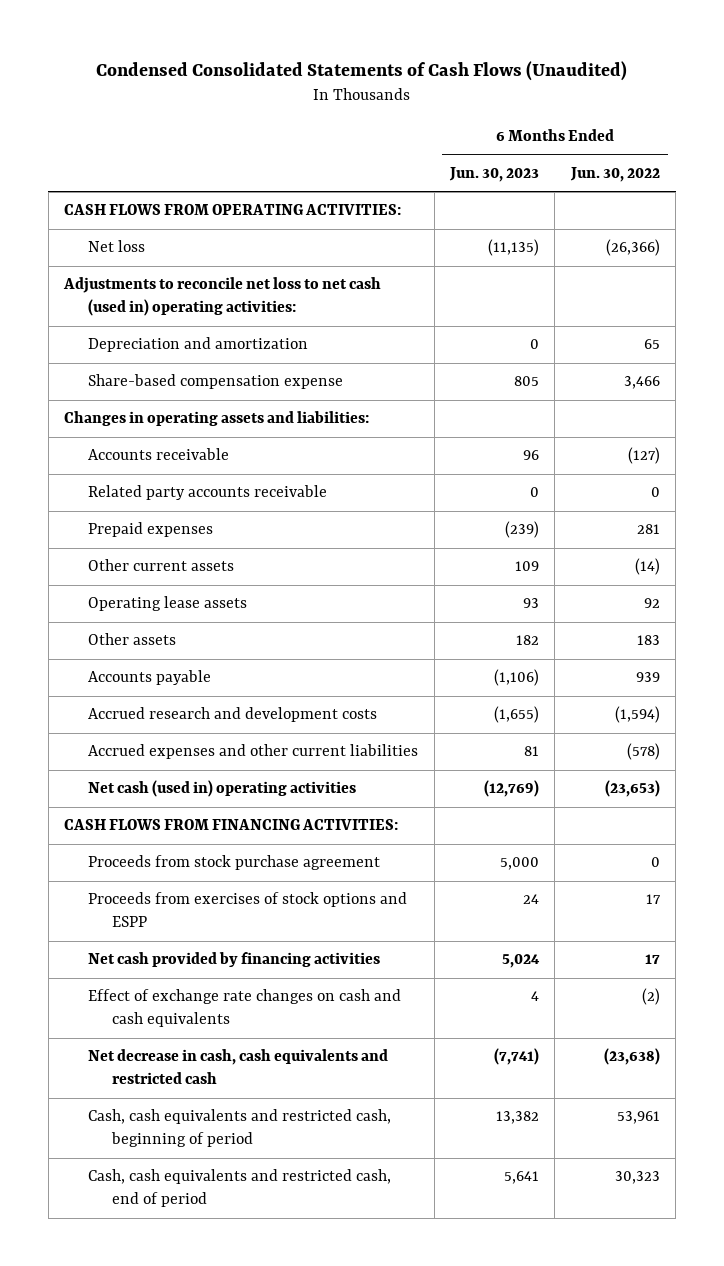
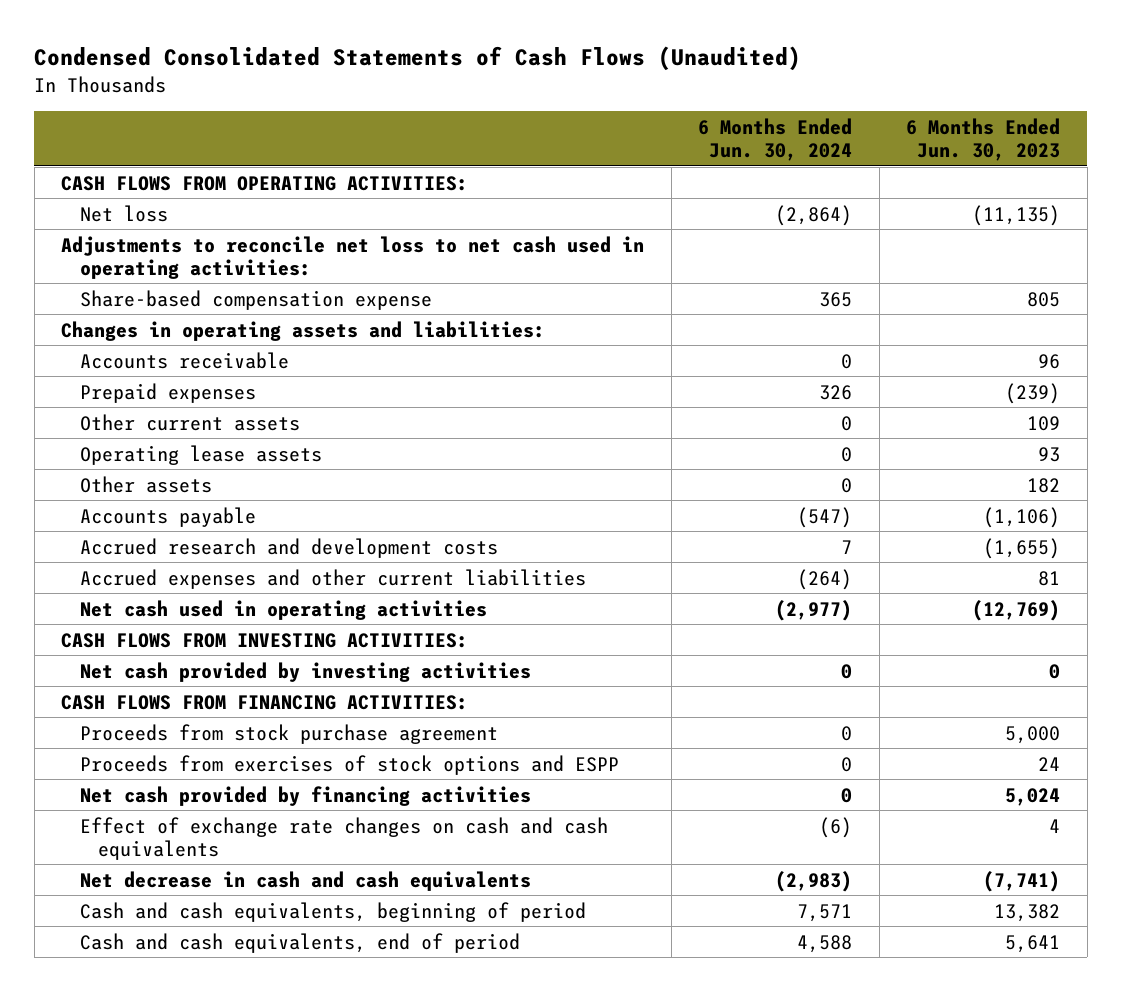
[569,166,660,182] Jun. 30, 2022 -> none
none -> [698,118,853,162] 6 Months Ended Jun. 30, 2024
[88,337,309,353] Depreciation and amortization -> none
[63,277,382,317] Adjustments to reconcile net loss to net cash (used in) operating activities: -> [61,235,645,279] Adjustments to reconcile net loss to net cash used in operating activities:
[88,485,328,501] Related party accounts receivable -> none
[88,780,357,798] Net cash (used in) operating activities -> [79,599,487,620] Net cash used in operating activities
none -> [61,632,469,648] CASH FLOWS FROM INVESTING ACTIVITIES:
none -> [79,661,531,682] Net cash provided by investing activities
[88,1049,389,1085] Net decrease in cash, cash equivalents and restricted cash -> [79,870,531,891] Net decrease in cash and cash equivalents
[88,1109,392,1148] Cash, cash equivalents and restricted cash, beginning of period -> [79,901,586,922] Cash and cash equivalents, beginning of period
[88,1169,392,1208] Cash, cash equivalents and restricted cash, end of period -> [79,932,520,953] Cash and cash equivalents, end of period

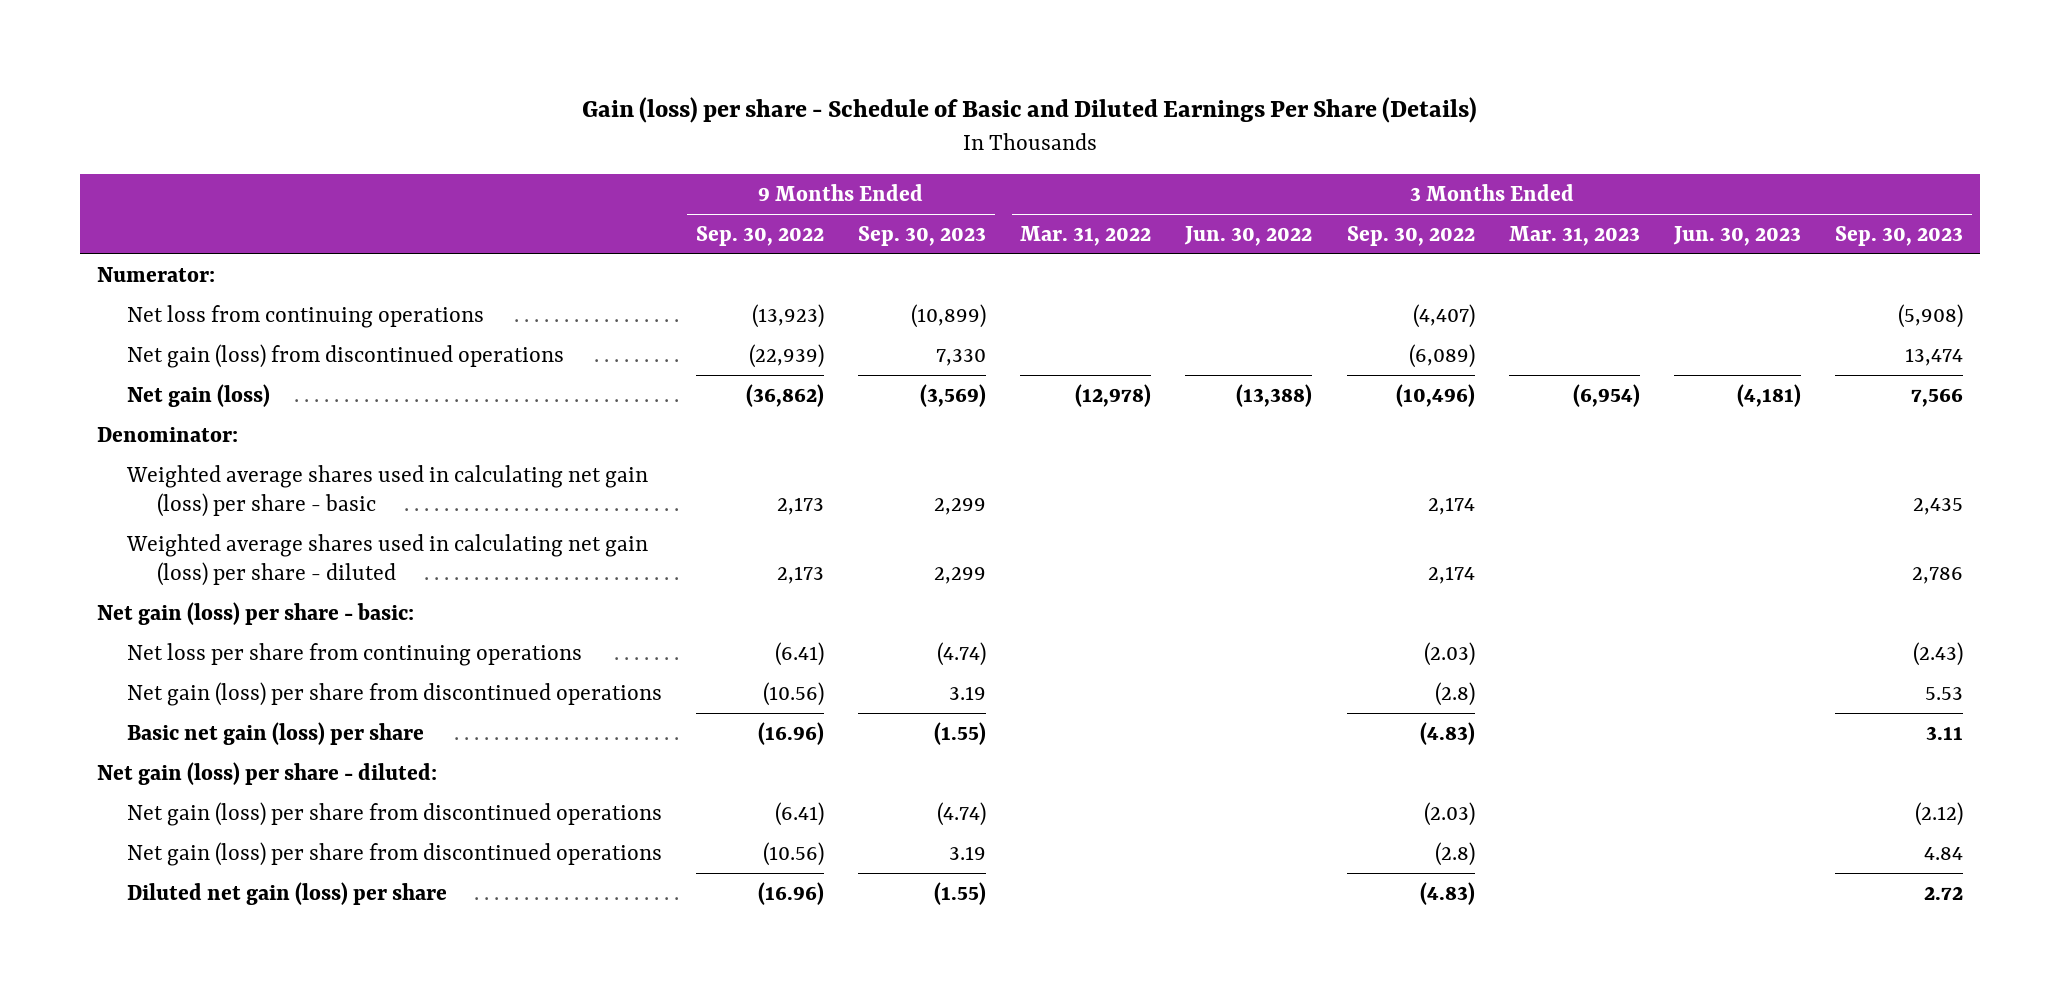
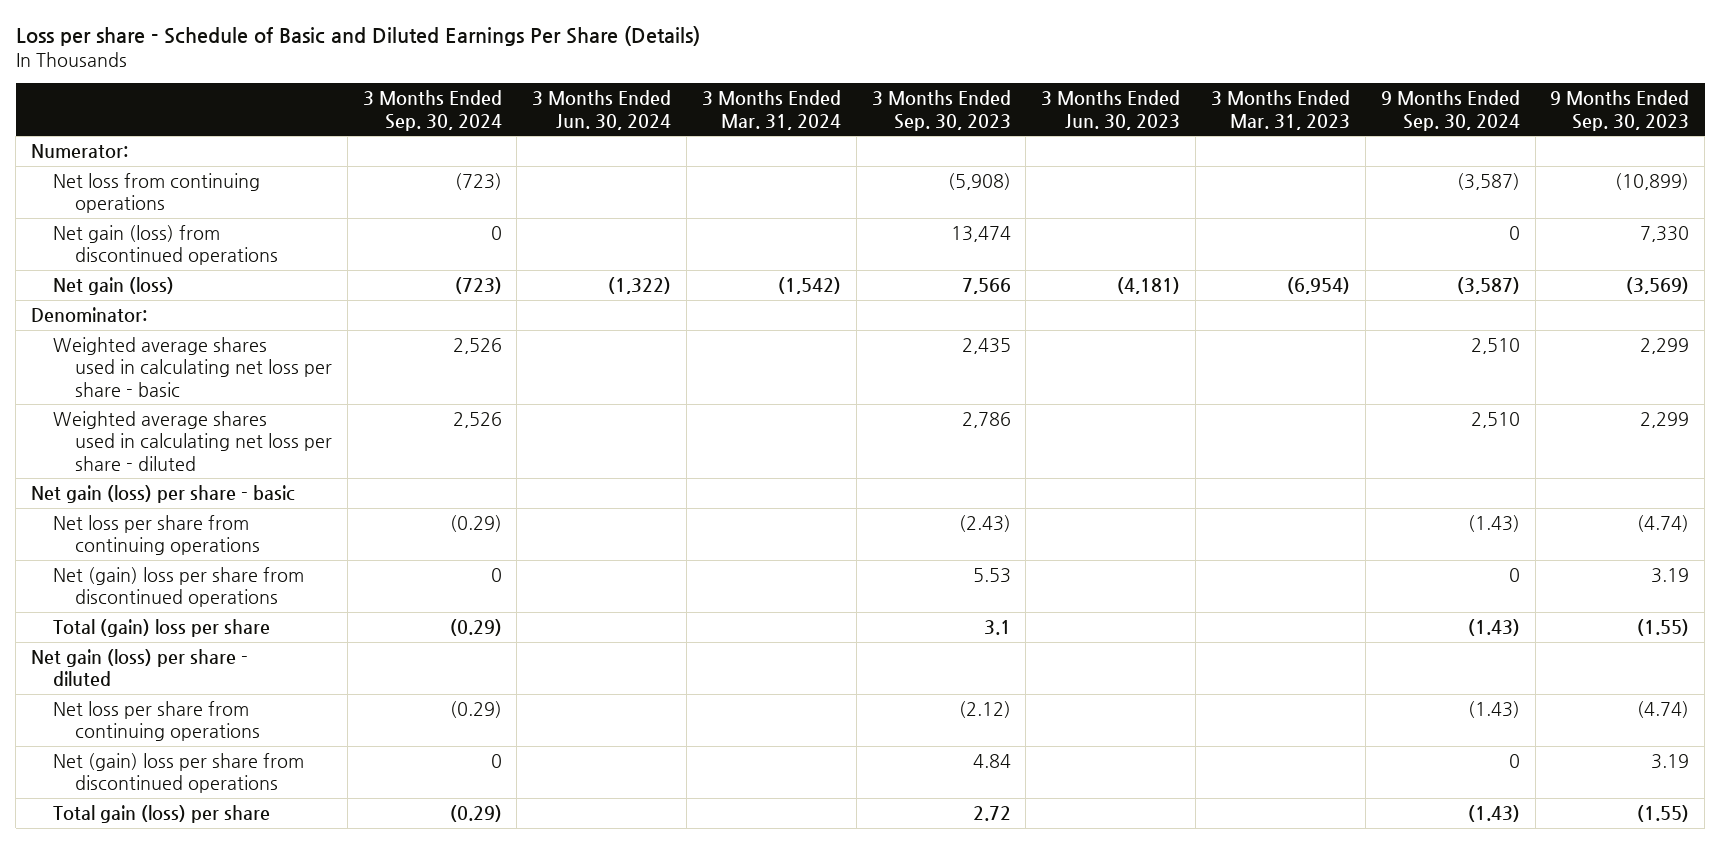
[581,97,1477,124] Gain (loss) per share - Schedule of Basic and Diluted Earnings Per Share (Details) -> [15,26,700,47] Loss per share - Schedule of Basic and Diluted Earnings Per Share (Details)
[695,225,824,246] Sep. 30, 2022 -> none
[1020,225,1152,246] Mar. 31, 2022 -> none
[1184,225,1313,246] Jun. 30, 2022 -> none
[1346,225,1475,246] Sep. 30, 2022 -> none
none -> [362,90,502,131] 3 Months Ended Sep. 30, 2024
none -> [532,90,672,130] 3 Months Ended Jun. 30, 2024
none -> [701,90,841,130] 3 Months Ended Mar. 31, 2024
none -> [1380,90,1520,131] 9 Months Ended Sep. 30, 2024
[125,464,648,518] Weighted average shares used in calculating net gain (loss) per share - basic -> [52,336,332,397] Weighted average shares used in calculating net loss per share - basic
[125,533,648,587] Weighted average shares used in calculating net gain (loss) per share - diluted -> [52,410,332,471] Weighted average shares used in calculating net loss per share - diluted
[96,601,414,625] Net gain (loss) per share - basic: -> [30,484,295,503] Net gain (loss) per share - basic
[126,681,662,706] Net gain (loss) per share from discontinued operations -> [52,566,304,608] Net (gain) loss per share from discontinued operations
[126,721,424,745] Basic net gain (loss) per share -> [52,618,270,637] Total (gain) loss per share
[1926,725,1964,740] 3.11 -> [983,619,1011,635] 3.1
[96,761,437,785] Net gain (loss) per share - diluted: -> [30,648,248,687] Net gain (loss) per share - diluted
[126,801,662,826] Net gain (loss) per share from discontinued operations -> [52,700,260,742] Net loss per share from continuing operations
[126,841,662,866] Net gain (loss) per share from discontinued operations -> [52,752,304,794] Net (gain) loss per share from discontinued operations
[126,881,447,905] Diluted net gain (loss) per share -> [52,804,270,823] Total gain (loss) per share

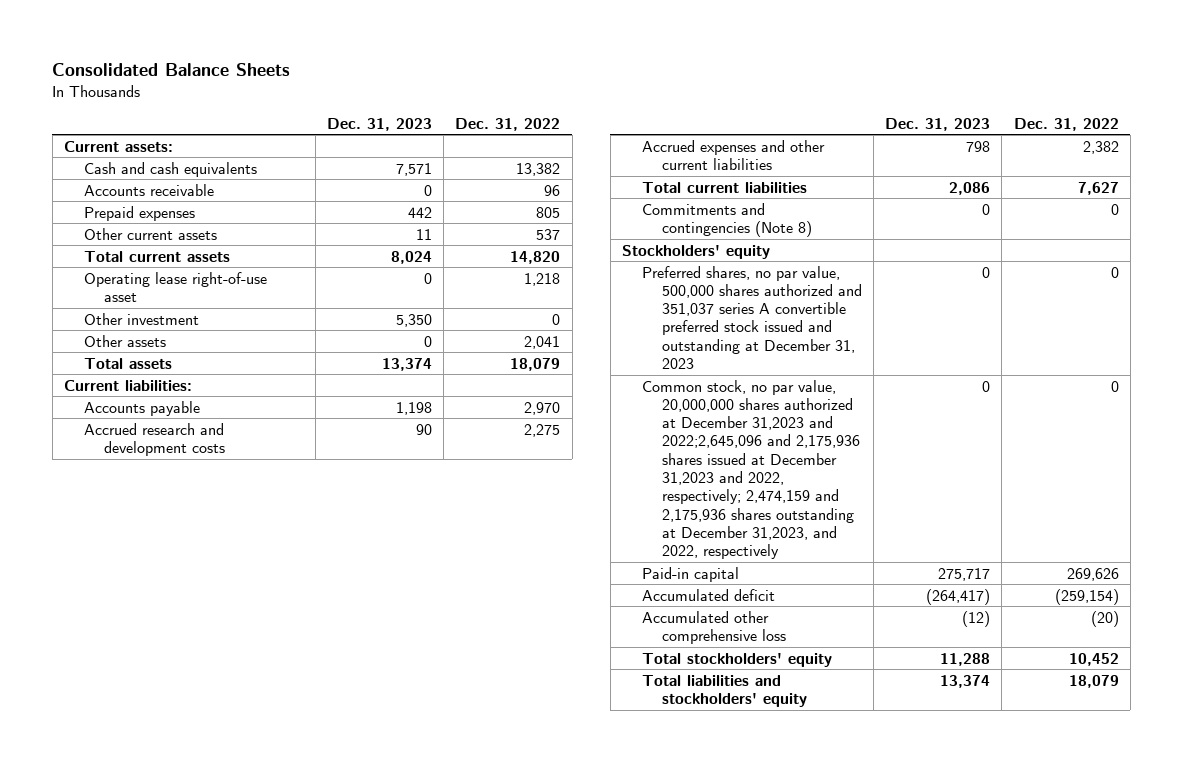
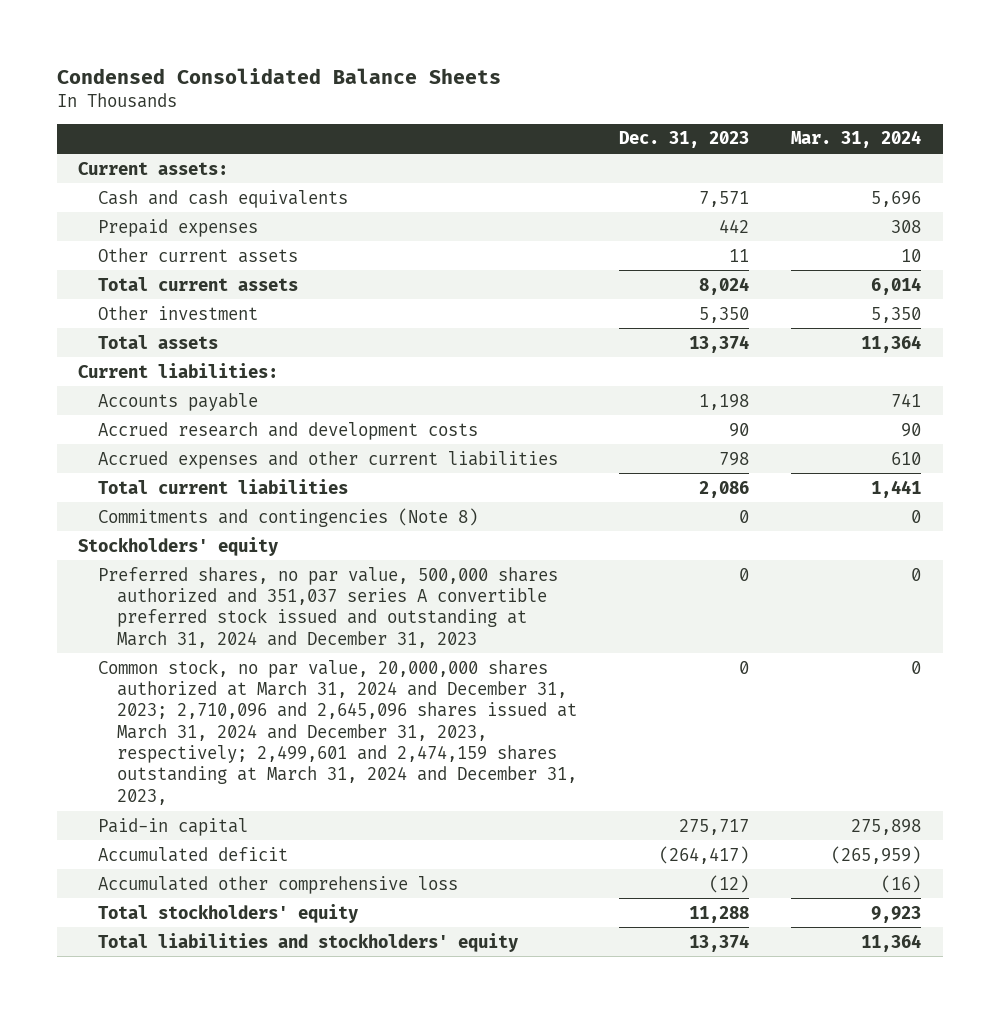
[52,62,291,76] Consolidated Balance Sheets -> [57,67,502,84] Condensed Consolidated Balance Sheets
[455,117,561,131] Dec. 31, 2022 -> none
none -> [791,130,922,149] Mar. 31, 2024
[83,183,214,196] Accounts receivable -> none
[83,271,267,302] Operating lease right-of-use asset -> none
[83,334,166,347] Other assets -> none
[641,265,862,369] Preferred shares, no par value, 500,000 shares authorized and 351,037 series A convertible preferred stock issued and outstanding at December 31, 2023 -> [97,566,558,648] Preferred shares, no par value, 500,000 shares authorized and 351,037 series A convertible preferred stock issued and outstanding at March 31, 2024 and December 31, 2023
[641,379,860,560] Common stock, no par value, 20,000,000 shares authorized at December 31,2023 and 2022;2,645,096 and 2,175,936 shares issued at December 31,2023 and 2022, respectively; 2,474,159 and 2,175,936 shares outstanding at December 31,2023, and 2022, respectively -> [97,658,578,805] Common stock, no par value, 20,000,000 shares authorized at March 31, 2024 and December 31, 2023; 2,710,096 and 2,645,096 shares issued at March 31, 2024 and December 31, 2023, respectively; 2,499,601 and 2,474,159 shares outstanding at March 31, 2024 and December 31, 2023,

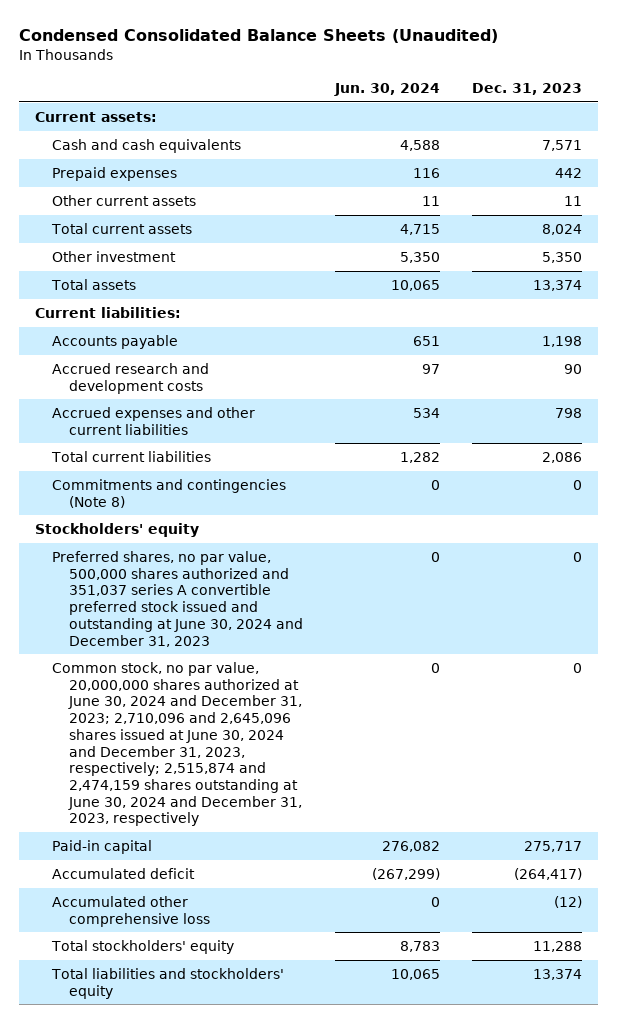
[57,67,502,84] Condensed Consolidated Balance Sheets -> [18,28,498,43] Condensed Consolidated Balance Sheets (Unaudited)
[791,130,922,149] Mar. 31, 2024 -> none
none -> [333,82,440,96] Jun. 30, 2024
[97,566,558,648] Preferred shares, no par value, 500,000 shares authorized and 351,037 series A convertible preferred stock issued and outstanding at March 31, 2024 and December 31, 2023 -> [51,550,303,647] Preferred shares, no par value, 500,000 shares authorized and 351,037 series A convertible preferred stock issued and outstanding at June 30, 2024 and December 31, 2023
[97,658,578,805] Common stock, no par value, 20,000,000 shares authorized at March 31, 2024 and December 31, 2023; 2,710,096 and 2,645,096 shares issued at March 31, 2024 and December 31, 2023, respectively; 2,499,601 and 2,474,159 shares outstanding at March 31, 2024 and December 31, 2023, -> [51,661,302,827] Common stock, no par value, 20,000,000 shares authorized at June 30, 2024 and December 31, 2023; 2,710,096 and 2,645,096 shares issued at June 30, 2024 and December 31, 2023, respectively; 2,515,874 and 2,474,159 shares outstanding at June 30, 2024 and December 31, 2023, respectively

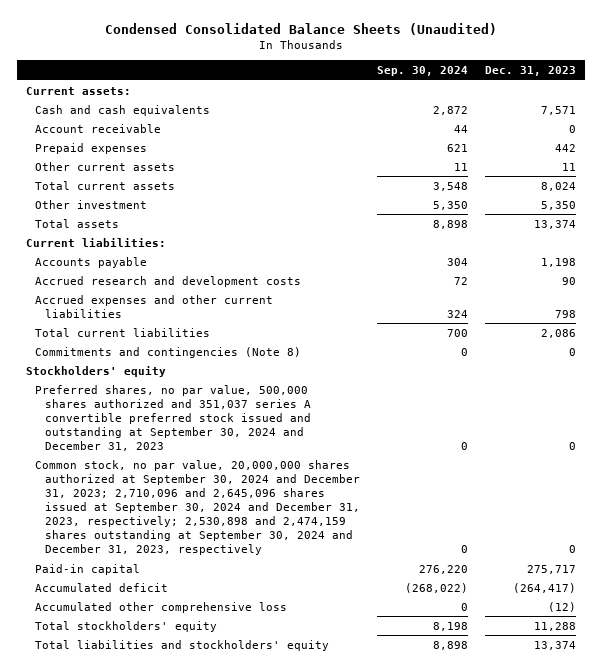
[333,82,440,96] Jun. 30, 2024 -> none
none -> [377,66,469,77] Sep. 30, 2024
none -> [35,123,162,133] Account receivable
[51,550,303,647] Preferred shares, no par value, 500,000 shares authorized and 351,037 series A convertible preferred stock issued and outstanding at June 30, 2024 and December 31, 2023 -> [35,384,312,451] Preferred shares, no par value, 500,000 shares authorized and 351,037 series A convertible preferred stock issued and outstanding at September 30, 2024 and December 31, 2023
[51,661,302,827] Common stock, no par value, 20,000,000 shares authorized at June 30, 2024 and December 31, 2023; 2,710,096 and 2,645,096 shares issued at June 30, 2024 and December 31, 2023, respectively; 2,515,874 and 2,474,159 shares outstanding at June 30, 2024 and December 31, 2023, respectively -> [35,459,361,555] Common stock, no par value, 20,000,000 shares authorized at September 30, 2024 and December 31, 2023; 2,710,096 and 2,645,096 shares issued at September 30, 2024 and December 31, 2023, respectively; 2,530,898 and 2,474,159 shares outstanding at September 30, 2024 and December 31, 2023, respectively

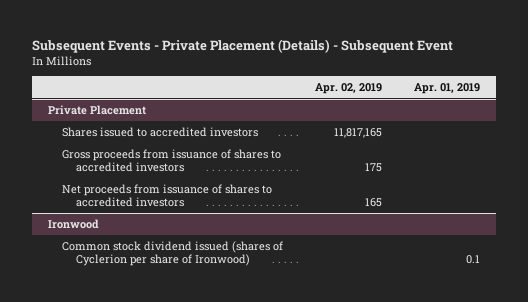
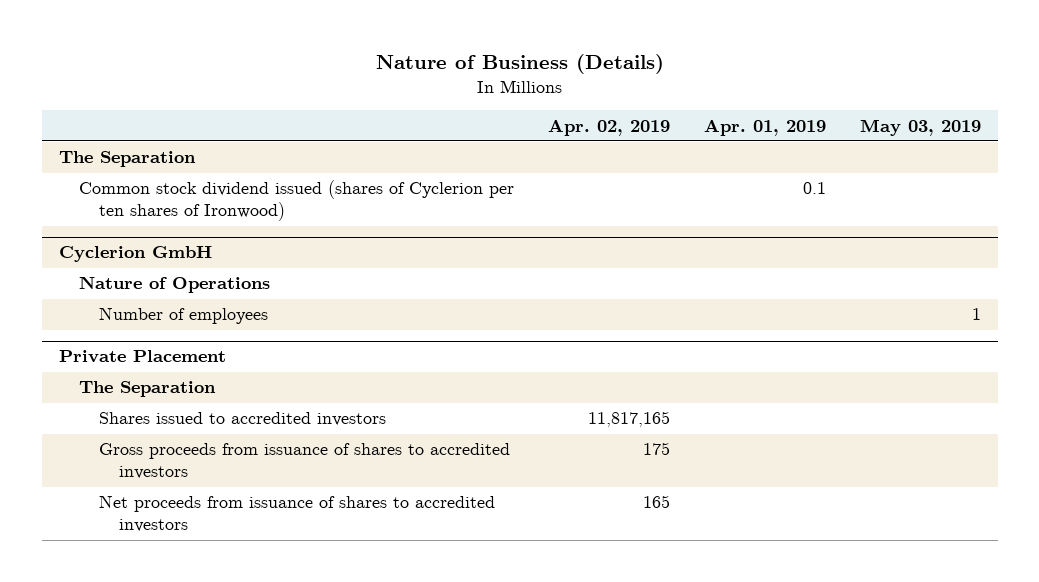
[32,38,454,53] Subsequent Events - Private Placement (Details) - Subsequent Event -> [375,53,664,74] Nature of Business (Details)
none -> [859,118,981,136] May 03, 2019
none -> [58,151,196,168] The Separation
none -> [78,180,514,222] Common stock dividend issued (shares of Cyclerion per ten shares of Ironwood)
none -> [58,246,212,263] Cyclerion GmbH
none -> [78,276,270,294] Nature of Operations
none -> [99,307,269,325] Number of employees
none -> [78,381,216,398] The Separation
[48,218,100,229] Ironwood -> none
[62,240,284,266] Common stock dividend issued (shares of Cyclerion per share of Ironwood) -> none

